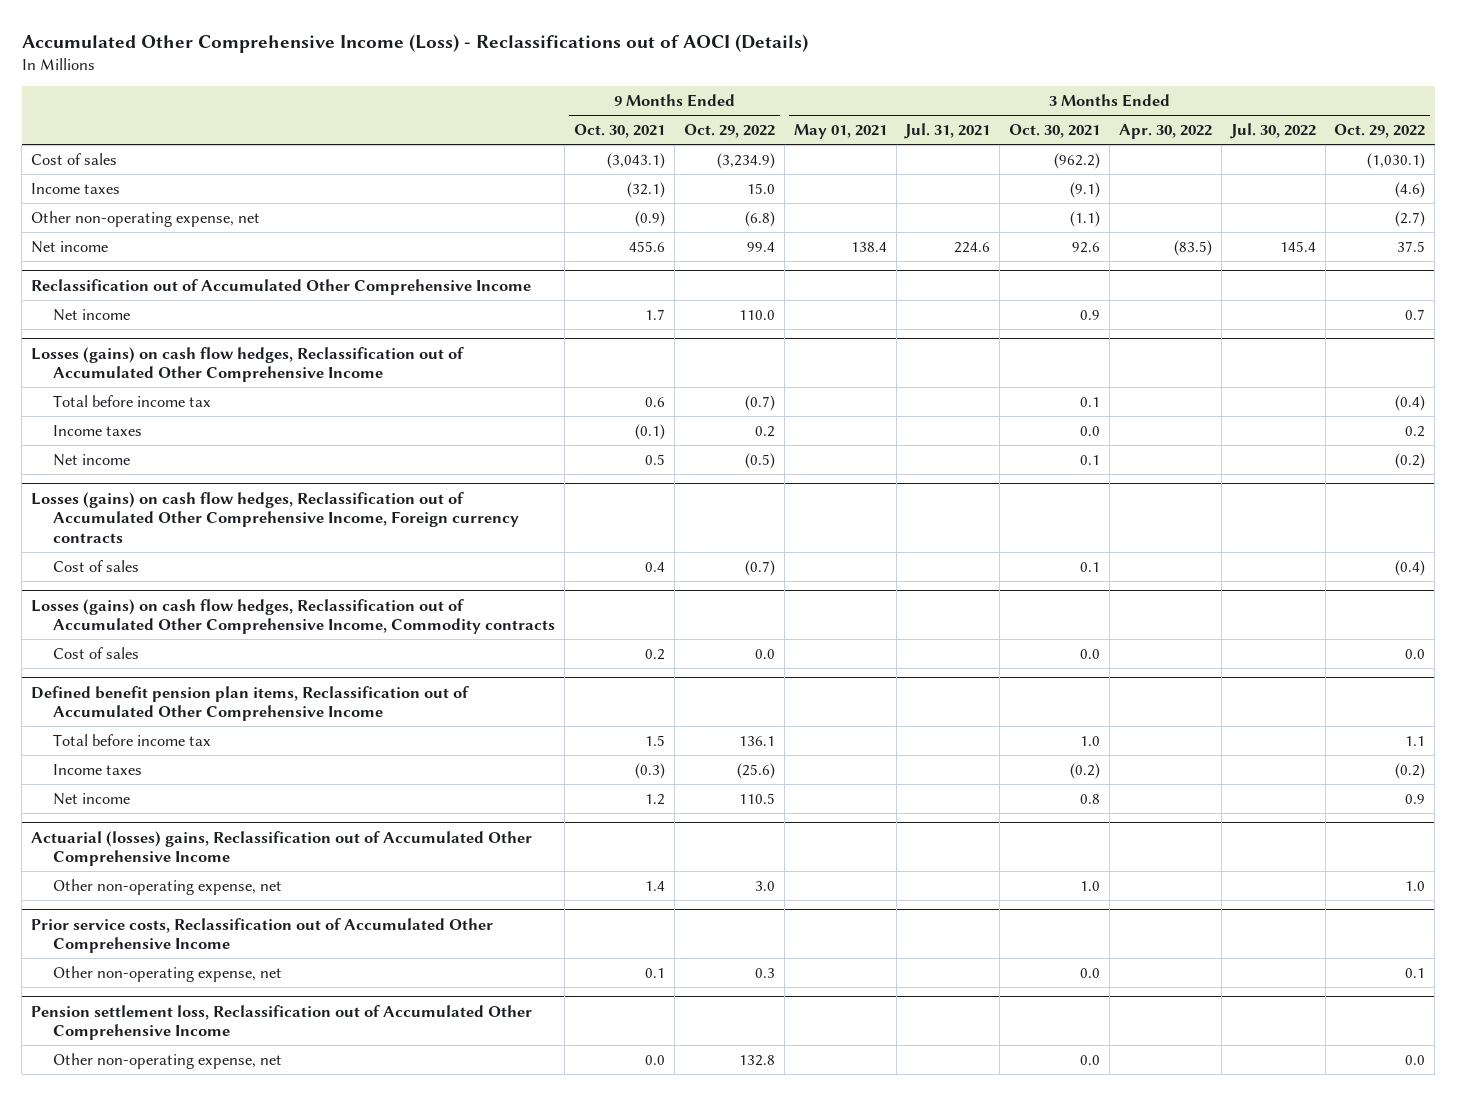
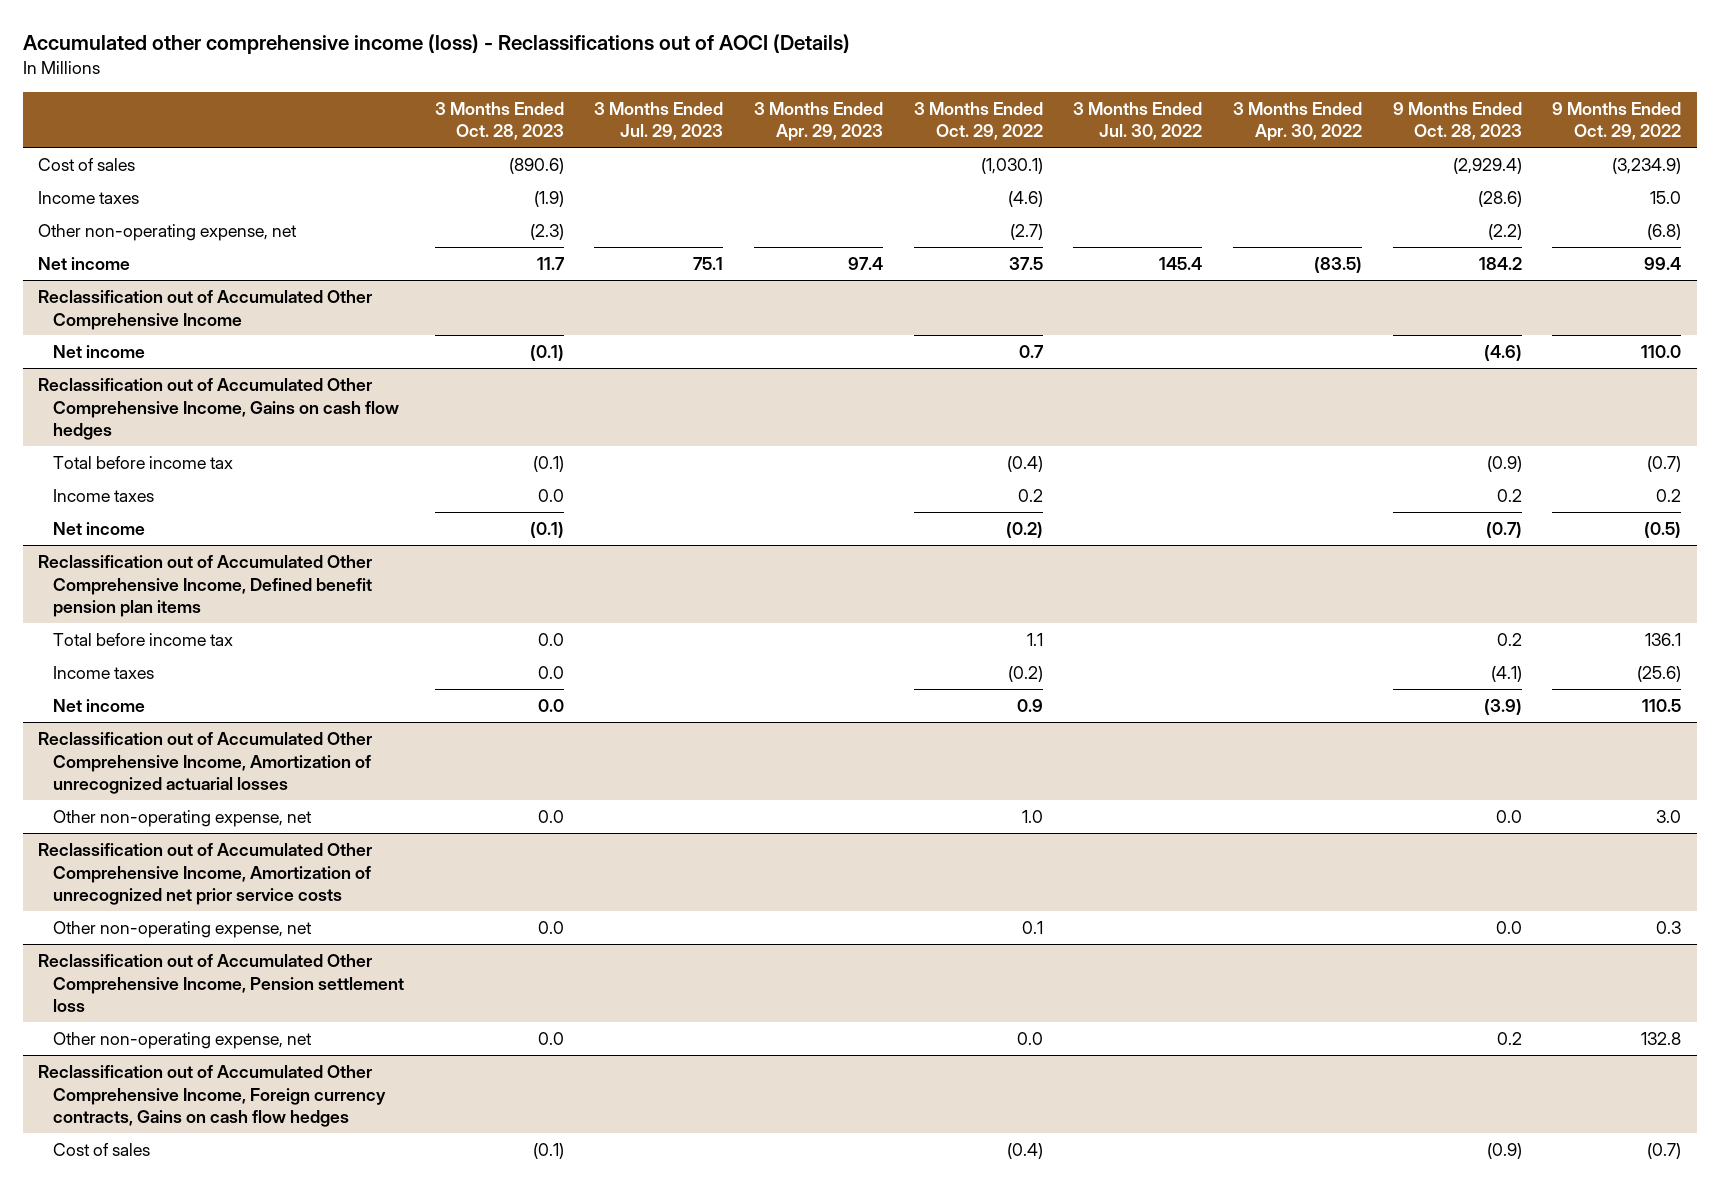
[21,33,808,53] Accumulated Other Comprehensive Income (Loss) - Reclassifications out of AOCI (Details) -> [22,34,850,55] Accumulated other comprehensive income (loss) - Reclassifications out of AOCI (Details)
[574,124,666,139] Oct. 30, 2021 -> none
[793,124,887,140] May 01, 2021 -> none
[904,123,991,140] Jul. 31, 2021 -> none
[1009,124,1101,139] Oct. 30, 2021 -> none
none -> [434,101,564,141] 3 Months Ended Oct. 28, 2023
none -> [594,101,724,141] 3 Months Ended Jul. 29, 2023
none -> [753,101,883,142] 3 Months Ended Apr. 29, 2023
none -> [1392,101,1522,141] 9 Months Ended Oct. 28, 2023
[31,346,465,383] Losses (gains) on cash flow hedges, Reclassification out of Accumulated Other Comprehensive Income -> [37,377,399,441] Reclassification out of Accumulated Other Comprehensive Income, Gains on cash flow hedges
[31,491,520,544] Losses (gains) on cash flow hedges, Reclassification out of Accumulated Other Comprehensive Income, Foreign currency contracts -> none
[53,559,140,572] Cost of sales -> none
[31,598,556,635] Losses (gains) on cash flow hedges, Reclassification out of Accumulated Other Comprehensive Income, Commodity contracts -> none
[53,646,140,659] Cost of sales -> none
[31,685,470,722] Defined benefit pension plan items, Reclassification out of Accumulated Other Comprehensive Income -> [37,554,372,618] Reclassification out of Accumulated Other Comprehensive Income, Defined benefit pension plan items
[31,830,533,867] Actuarial (losses) gains, Reclassification out of Accumulated Other Comprehensive Income -> [37,731,372,795] Reclassification out of Accumulated Other Comprehensive Income, Amortization of unrecognized actuarial losses
[31,917,494,954] Prior service costs, Reclassification out of Accumulated Other Comprehensive Income -> [37,842,372,906] Reclassification out of Accumulated Other Comprehensive Income, Amortization of unrecognized net prior service costs
[31,1004,533,1041] Pension settlement loss, Reclassification out of Accumulated Other Comprehensive Income -> [37,953,404,1013] Reclassification out of Accumulated Other Comprehensive Income, Pension settlement loss
none -> [37,1064,386,1128] Reclassification out of Accumulated Other Comprehensive Income, Foreign currency contracts, Gains on cash flow hedges
none -> [52,1142,150,1156] Cost of sales

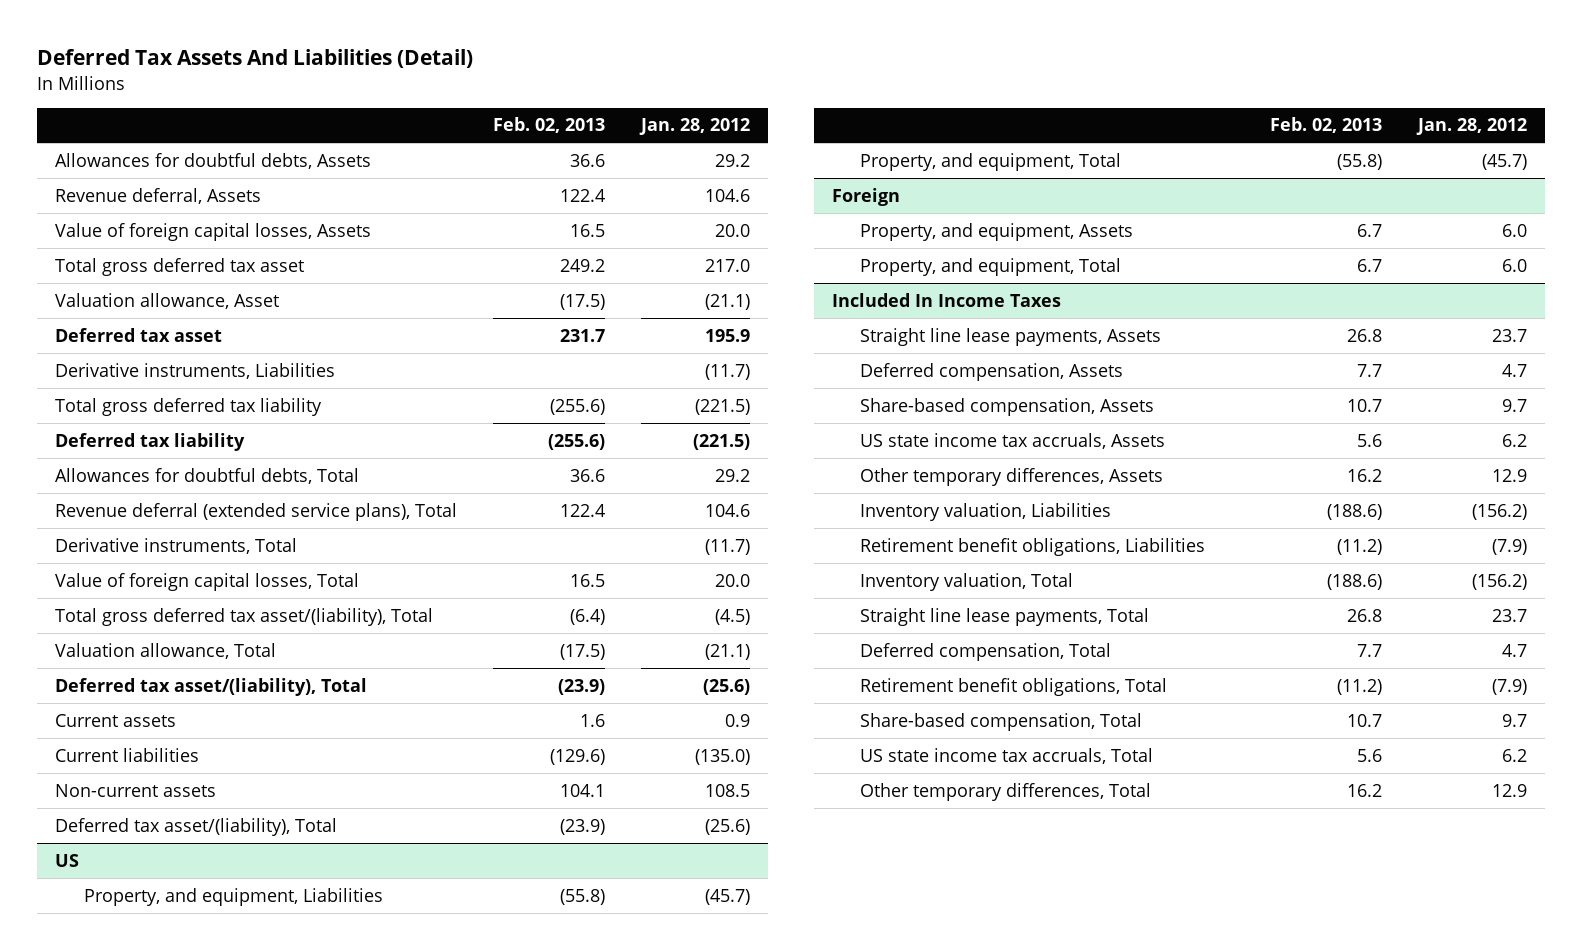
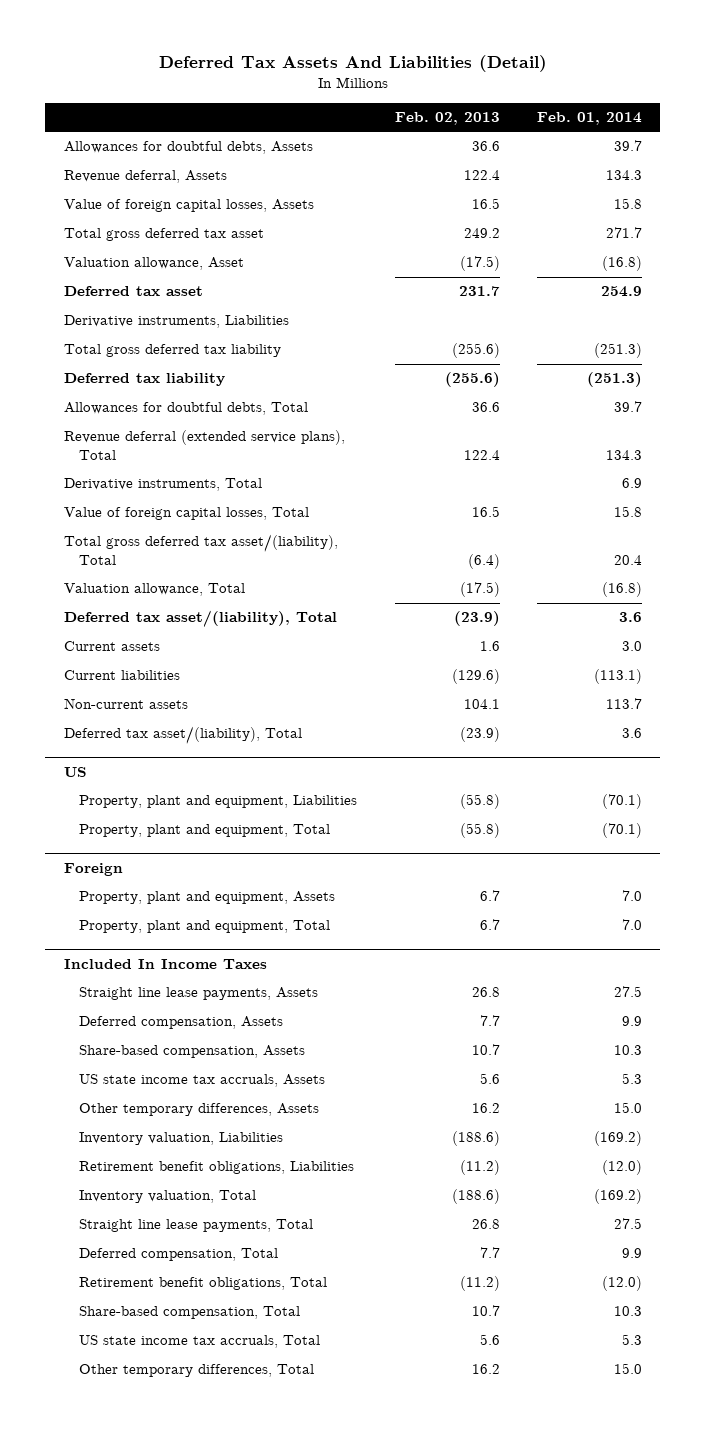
[639,118,751,136] Jan. 28, 2012 -> none
none -> [536,111,642,125] Feb. 01, 2014
[83,887,383,906] Property, and equipment, Liabilities -> [79,795,358,809] Property, plant and equipment, Liabilities
[860,152,1122,171] Property, and equipment, Total -> [79,824,331,838] Property, plant and equipment, Total
[860,222,1134,241] Property, and equipment, Assets -> [79,891,336,905] Property, plant and equipment, Assets
[860,257,1122,276] Property, and equipment, Total -> [79,920,331,934] Property, plant and equipment, Total

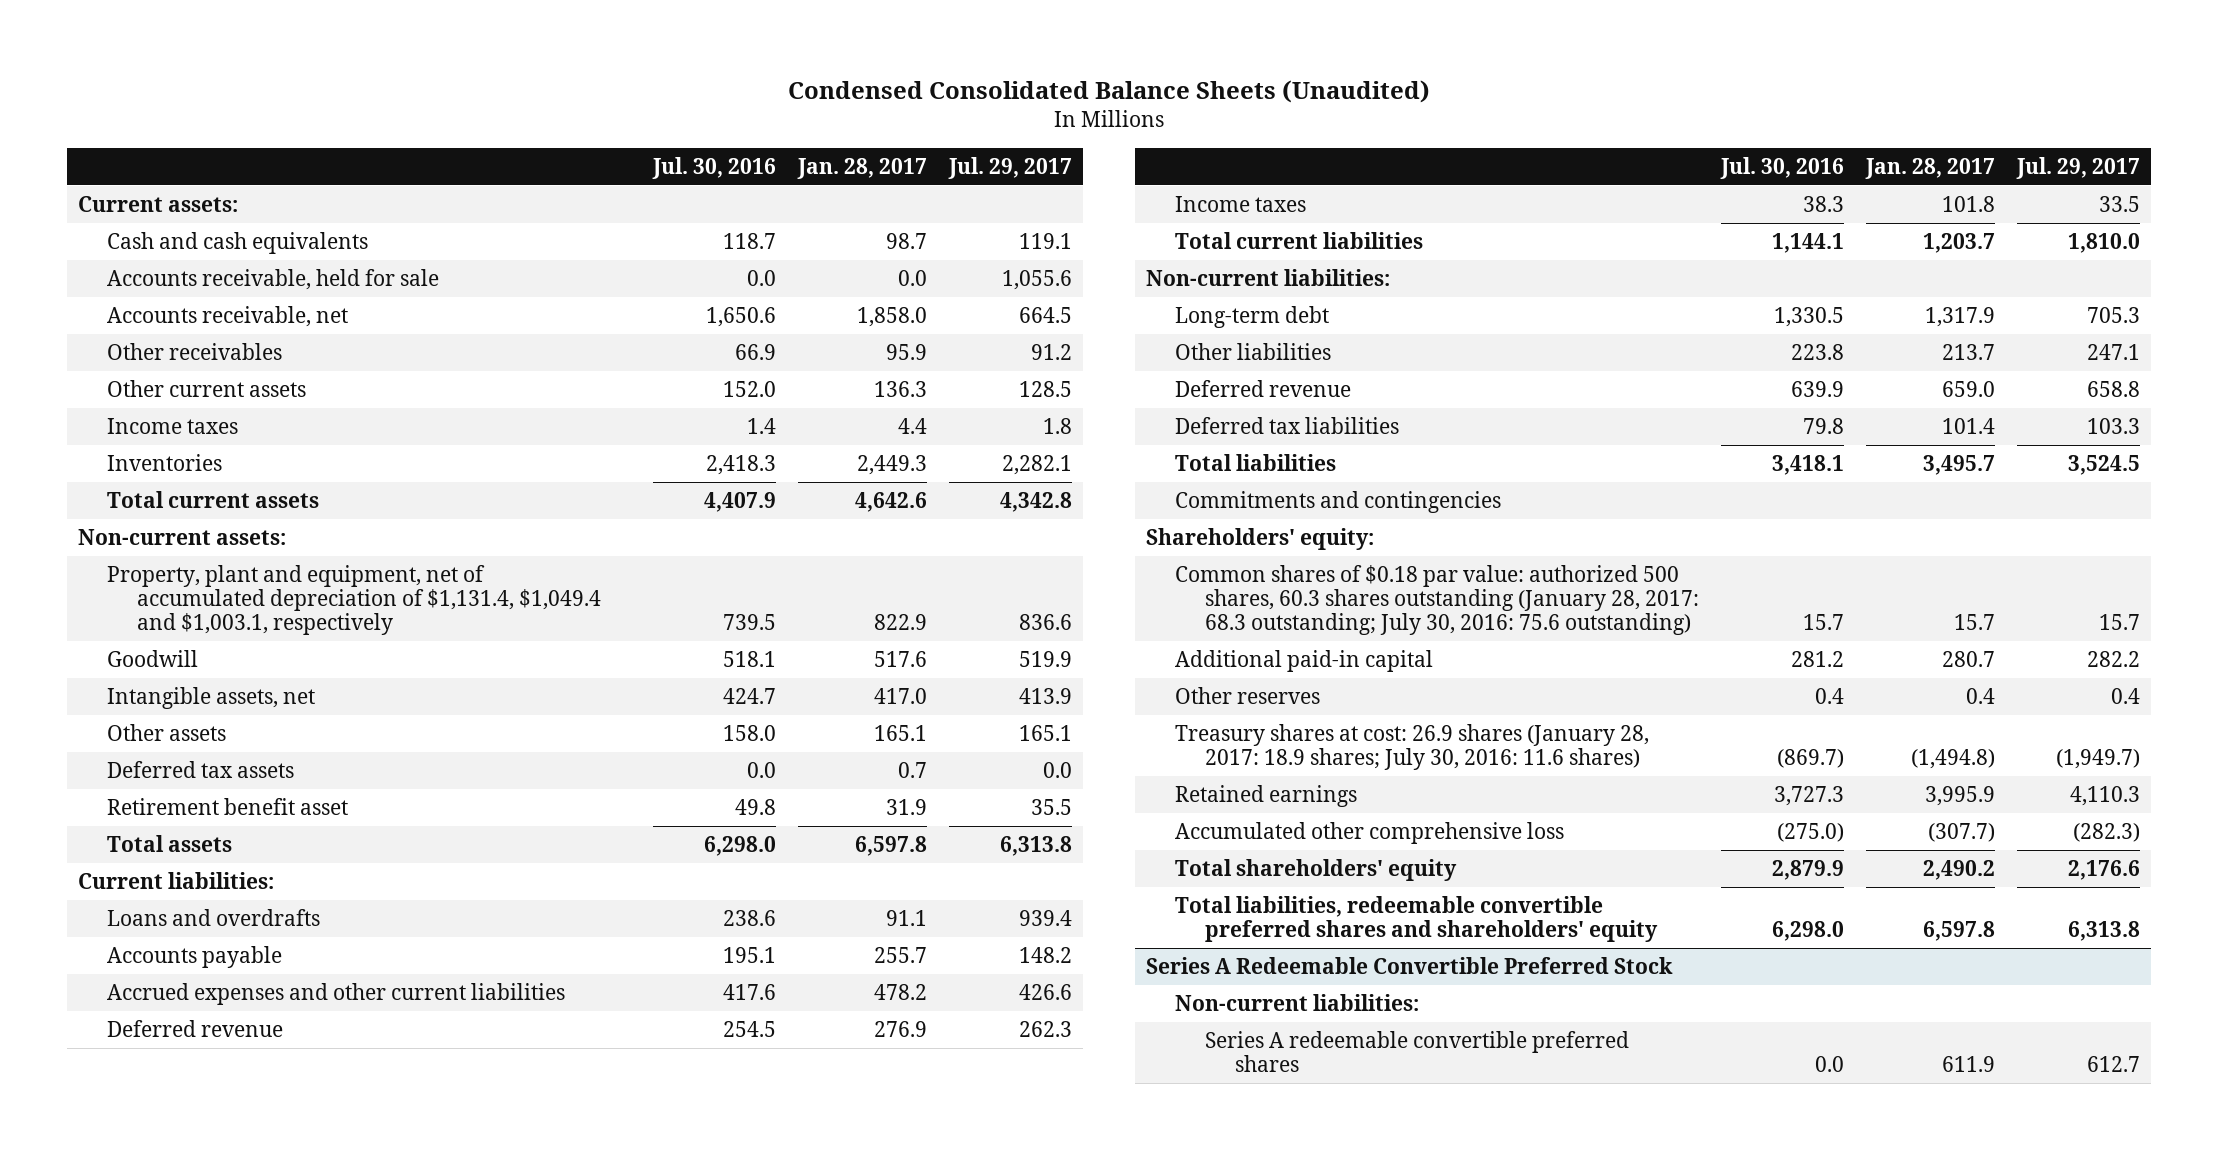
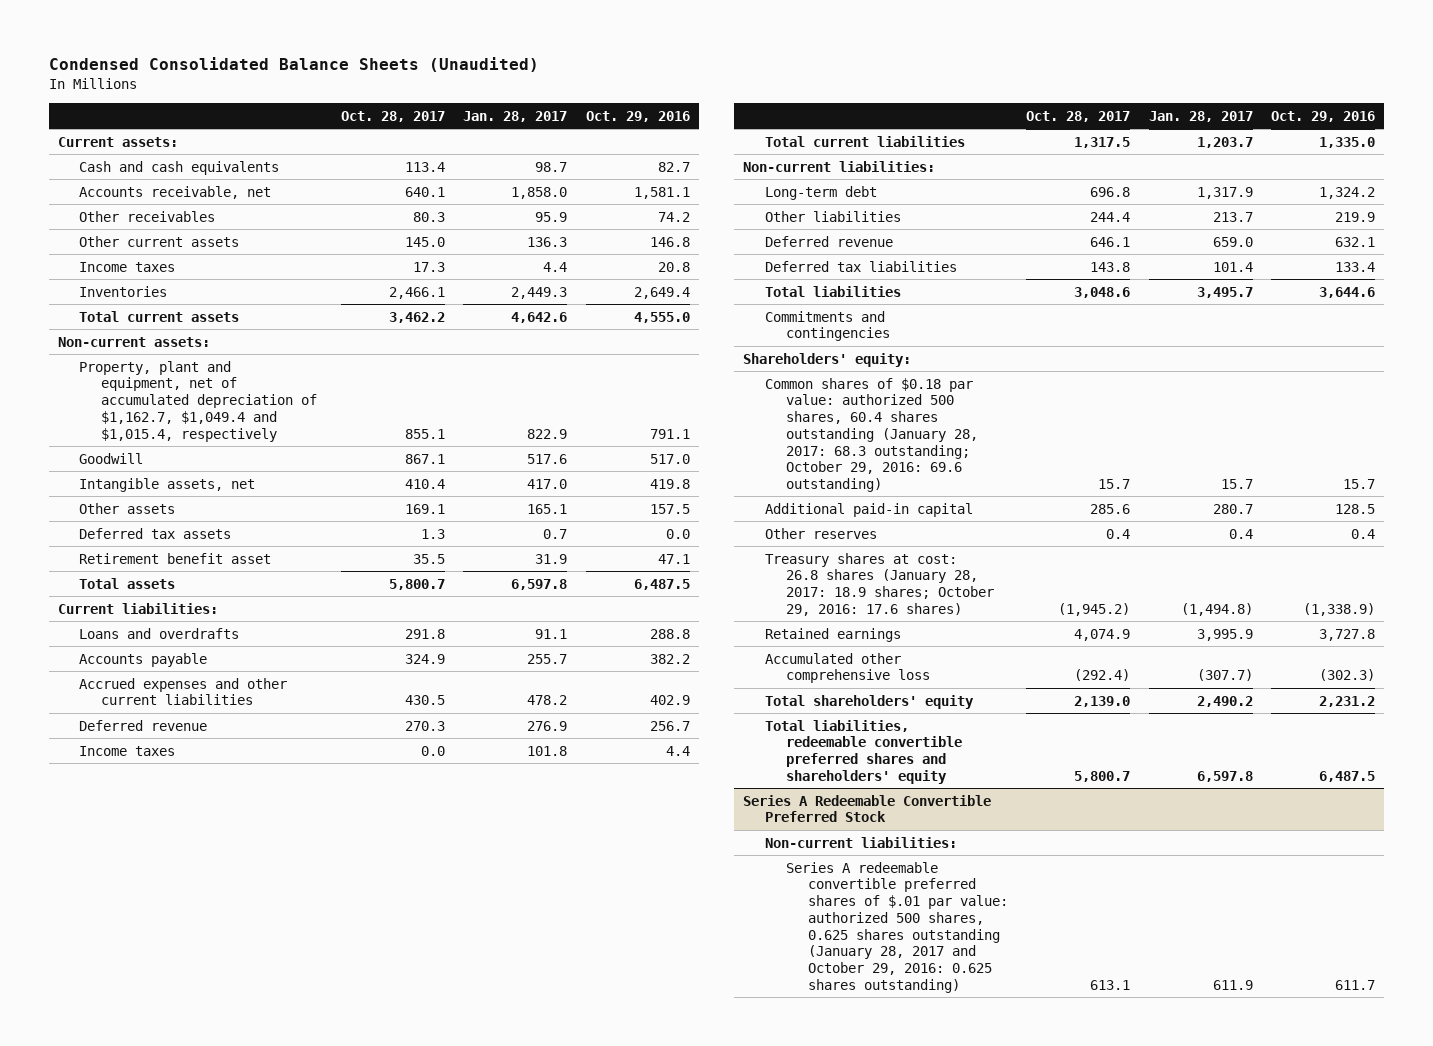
[651,156,776,179] Jul. 30, 2016 -> none
[947,156,1072,179] Jul. 29, 2017 -> none
none -> [340,110,445,122] Oct. 28, 2017
none -> [585,110,690,122] Oct. 29, 2016
[107,268,440,290] Accounts receivable, held for sale -> none
[107,564,601,636] Property, plant and equipment, net of accumulated depreciation of $1,131.4, $1,049.4 and $1,003.1, respectively -> [79,360,317,442] Property, plant and equipment, net of accumulated depreciation of $1,162.7, $1,049.4 and $1,015.4, respectively
[1175,564,1700,636] Common shares of $0.18 par value: authorized 500 shares, 60.3 shares outstanding (January 28, 2017: 68.3 outstanding; July 30, 2016: 75.6 outstanding) -> [764,377,979,492] Common shares of $0.18 par value: authorized 500 shares, 60.4 shares outstanding (January 28, 2017: 68.3 outstanding; October 29, 2016: 69.6 outstanding)
[1175,723,1650,770] Treasury shares at cost: 26.9 shares (January 28, 2017: 18.9 shares; July 30, 2016: 11.6 shares) -> [764,552,995,616] Treasury shares at cost: 26.8 shares (January 28, 2017: 18.9 shares; October 29, 2016: 17.6 shares)
[1205,1030,1630,1072] Series A redeemable convertible preferred shares -> [786,861,1008,993] Series A redeemable convertible preferred shares of $.01 par value: authorized 500 shares, 0.625 shares outstanding (January 28, 2017 and October 29, 2016: 0.625 shares outstanding)

